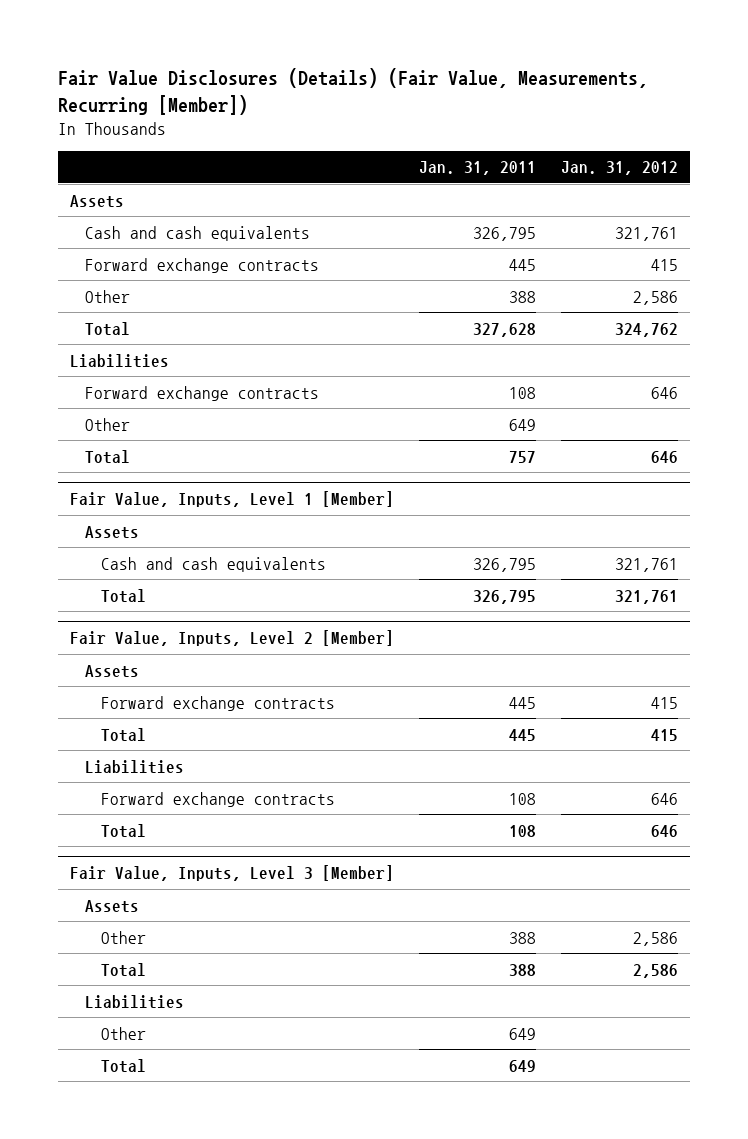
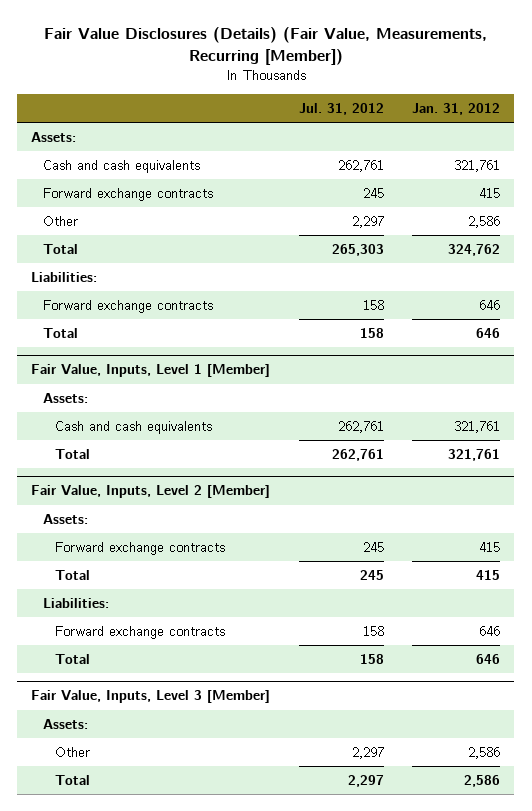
[418,161,536,176] Jan. 31, 2011 -> none
none -> [298,103,384,116] Jul. 31, 2012
[69,194,124,208] Assets -> [31,131,77,142] Assets:
[69,353,169,368] Liabilities -> [31,271,98,282] Liabilities:
[85,417,131,431] Other -> none
[85,525,140,539] Assets -> [43,392,89,403] Assets:
[85,664,140,678] Assets -> [43,513,89,524] Assets:
[85,759,185,774] Liabilities -> [43,597,110,608] Liabilities:
[85,899,140,913] Assets -> [43,718,89,729] Assets:
[85,994,185,1009] Liabilities -> none
[100,1026,146,1040] Other -> none
[100,1058,146,1073] Total -> none

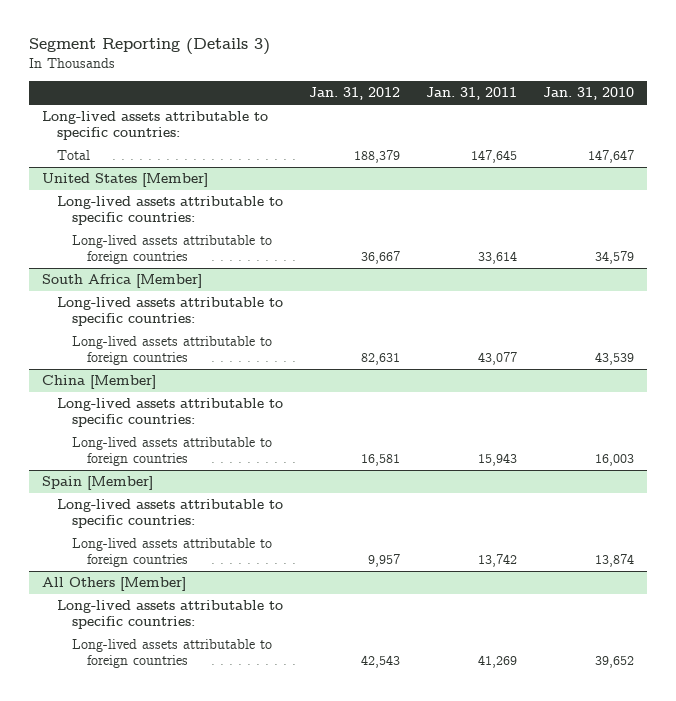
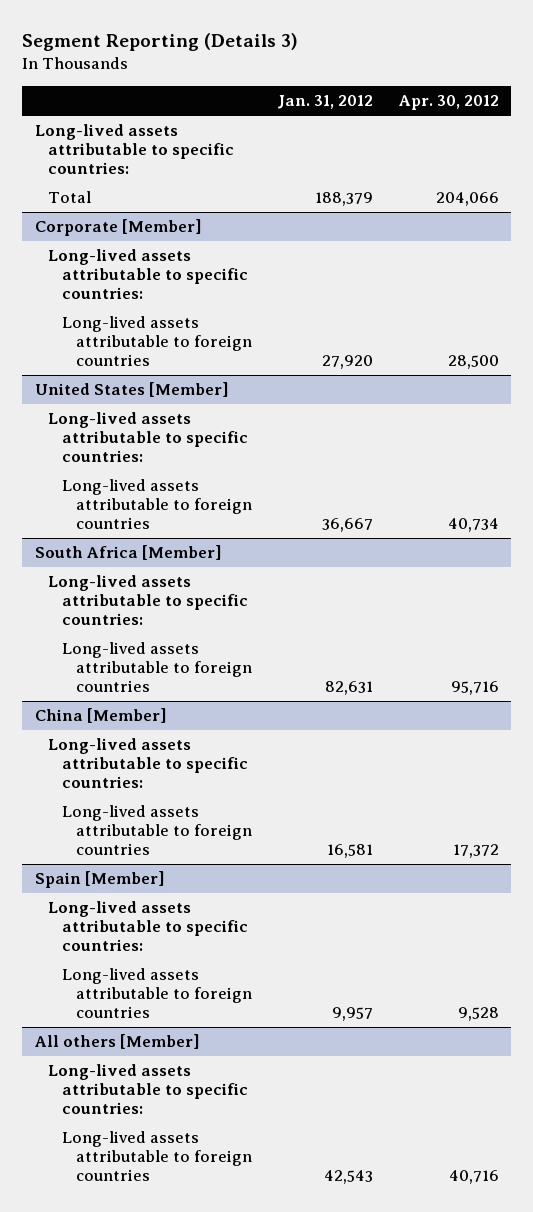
[426,87,518,101] Jan. 31, 2011 -> none
[543,87,635,101] Jan. 31, 2010 -> none
none -> [398,95,499,111] Apr. 30, 2012
none -> [34,219,202,237] Corporate [Member]
none -> [48,249,249,300] Long-lived assets attributable to specific countries:
none -> [62,316,252,367] Long-lived assets attributable to foreign countries
[41,577,186,592] All Others [Member] -> [34,1034,200,1050] All others [Member]

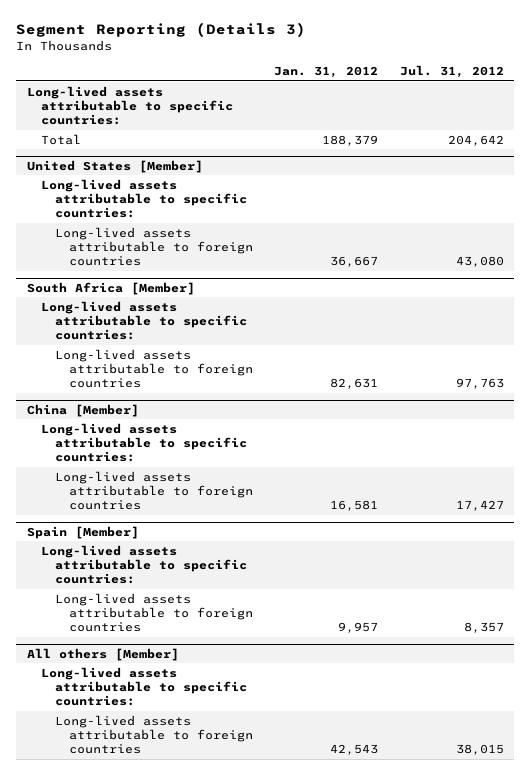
[398,95,499,111] Apr. 30, 2012 -> none
none -> [399,65,504,79] Jul. 31, 2012
[34,219,202,237] Corporate [Member] -> none
[48,249,249,300] Long-lived assets attributable to specific countries: -> none
[62,316,252,367] Long-lived assets attributable to foreign countries -> none

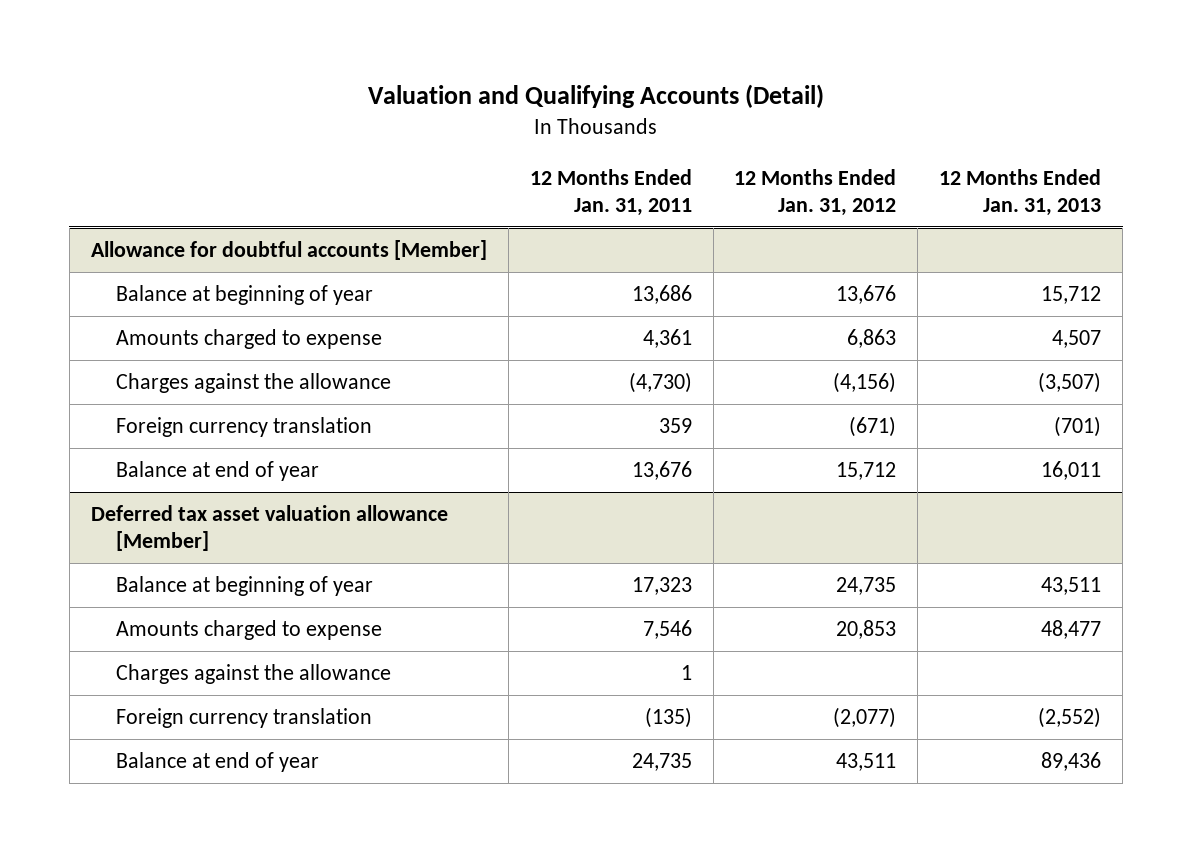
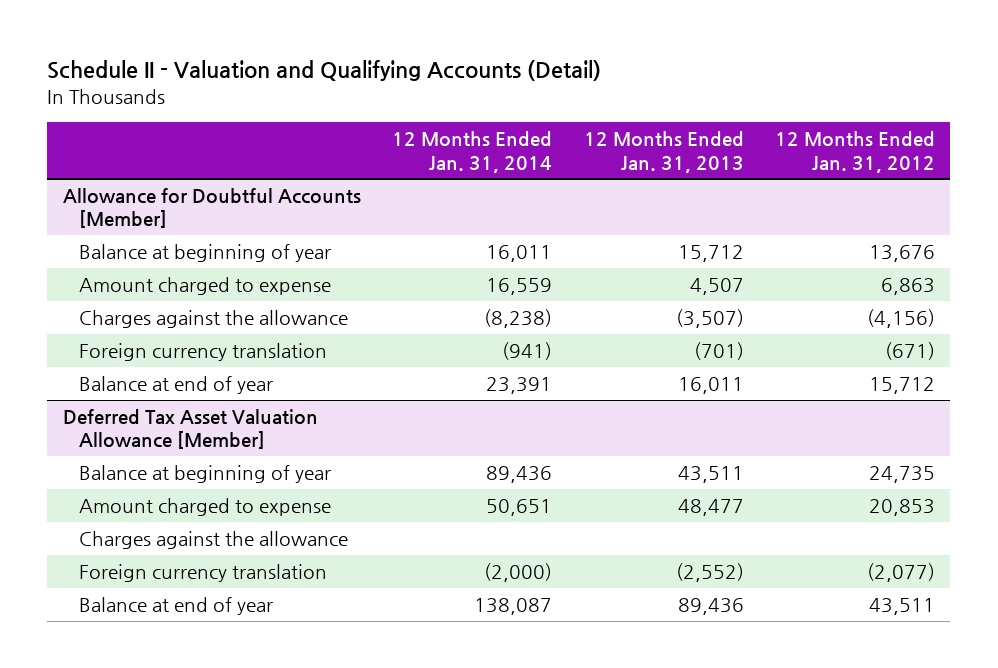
[368,83,825,108] Valuation and Qualifying Accounts (Detail) -> [47,60,602,82] Schedule II - Valuation and Qualifying Accounts (Detail)
[529,168,692,217] 12 Months Ended Jan. 31, 2011 -> none
none -> [392,131,553,173] 12 Months Ended Jan. 31, 2014
[90,240,487,261] Allowance for doubtful accounts [Member] -> [63,188,362,229] Allowance for Doubtful Accounts [Member]
[115,329,382,350] Amounts charged to expense -> [78,277,331,296] Amount charged to expense
[90,505,448,552] Deferred tax asset valuation allowance [Member] -> [63,409,319,450] Deferred Tax Asset Valuation Allowance [Member]
[115,620,382,641] Amounts charged to expense -> [78,498,331,517] Amount charged to expense

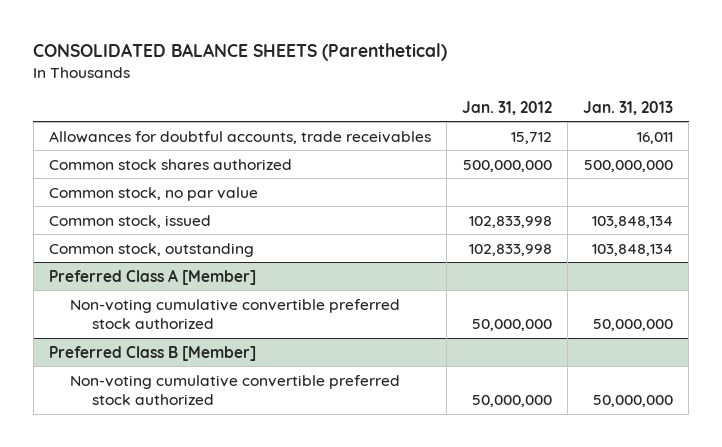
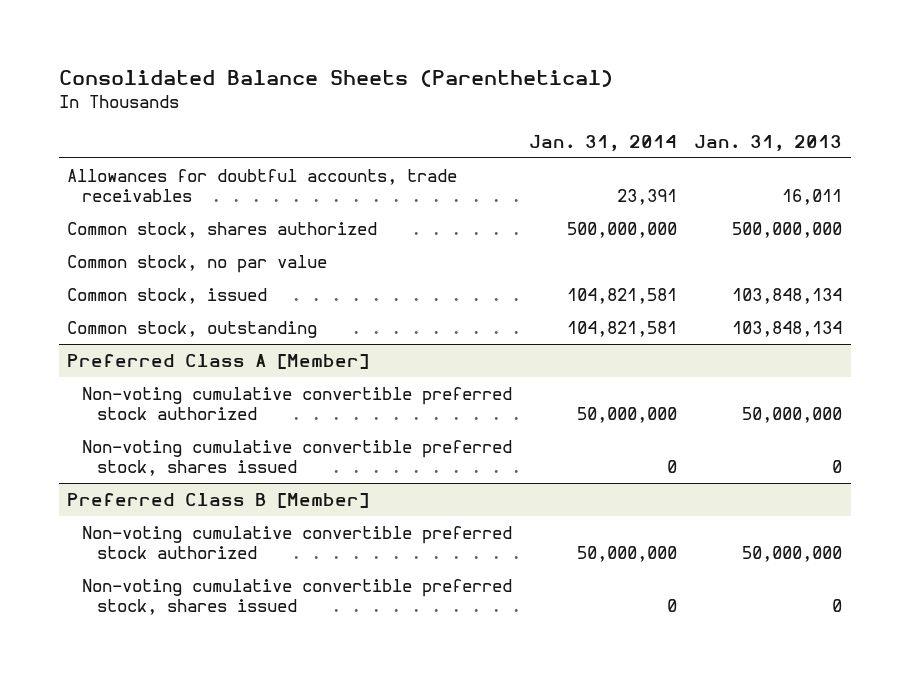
[33,42,448,61] CONSOLIDATED BALANCE SHEETS (Parenthetical) -> [58,70,613,88] Consolidated Balance Sheets (Parenthetical)
[461,100,552,115] Jan. 31, 2012 -> none
none -> [529,134,678,151] Jan. 31, 2014
[48,158,292,170] Common stock shares authorized -> [67,221,378,238] Common stock, shares authorized
none -> [82,439,513,476] Non-voting cumulative convertible preferred stock, shares issued
none -> [82,578,513,615] Non-voting cumulative convertible preferred stock, shares issued

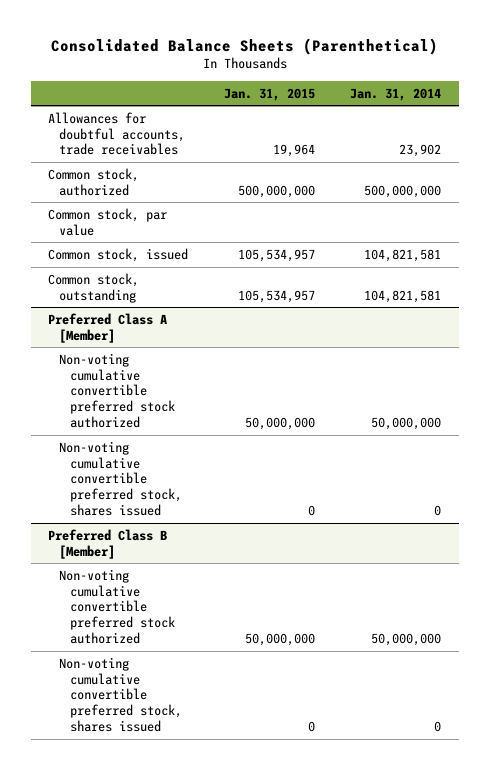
[694,134,843,151] Jan. 31, 2013 -> none
none -> [223,87,315,101] Jan. 31, 2015
[617,188,678,205] 23,391 -> [399,144,442,158] 23,902
[67,221,378,238] Common stock, shares authorized -> [48,167,140,196] Common stock, authorized
[67,254,328,273] Common stock, no par value -> [48,207,168,236] Common stock, par value

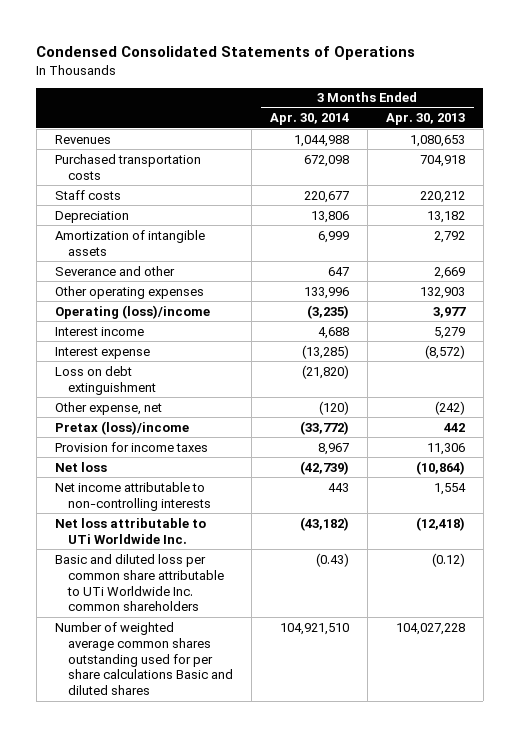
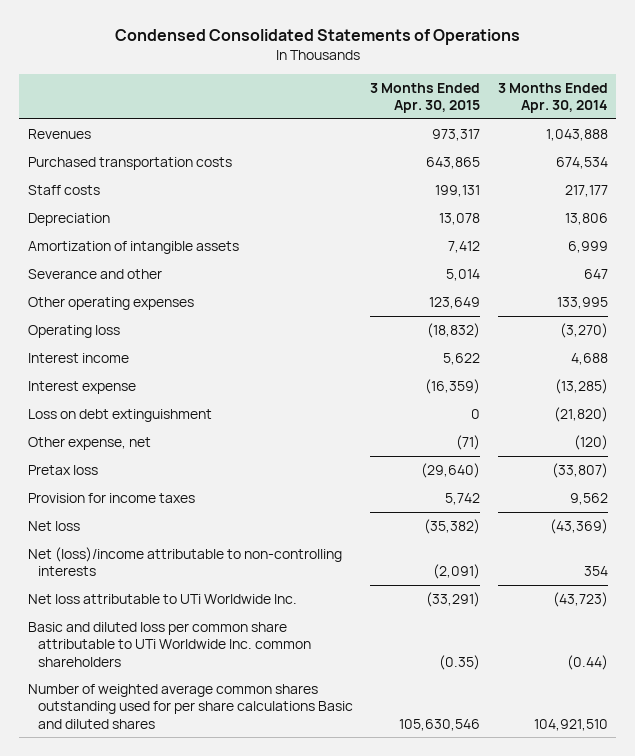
[385,113,465,126] Apr. 30, 2013 -> none
none -> [370,82,481,113] 3 Months Ended Apr. 30, 2015
[293,134,349,147] 1,044,988 -> [545,129,608,142] 1,043,888
[303,154,349,167] 672,098 -> [555,157,608,170] 674,534
[303,190,349,203] 220,677 -> [564,185,608,198] 217,177
[303,286,349,299] 133,996 -> [556,297,608,310] 133,995
[54,304,210,319] Operating (loss)/income -> [27,325,120,339] Operating loss
[306,304,349,319] (3,235) -> [559,323,608,339] (3,270)
[54,420,189,435] Pretax (loss)/income -> [27,465,98,476] Pretax loss
[299,420,349,435] (33,772) -> [551,463,608,479] (33,807)
[317,442,349,455] 8,967 -> [569,493,608,506] 9,562
[299,460,349,475] (42,739) -> [549,519,608,535] (43,369)
[54,481,212,511] Net income attributable to non-controlling interests -> [27,547,342,577] Net (loss)/income attributable to non-controlling interests
[327,482,349,492] 443 -> [583,566,608,577] 354
[299,516,349,531] (43,182) -> [552,592,608,608] (43,723)
[315,552,349,567] (0.43) -> [566,654,608,670] (0.44)

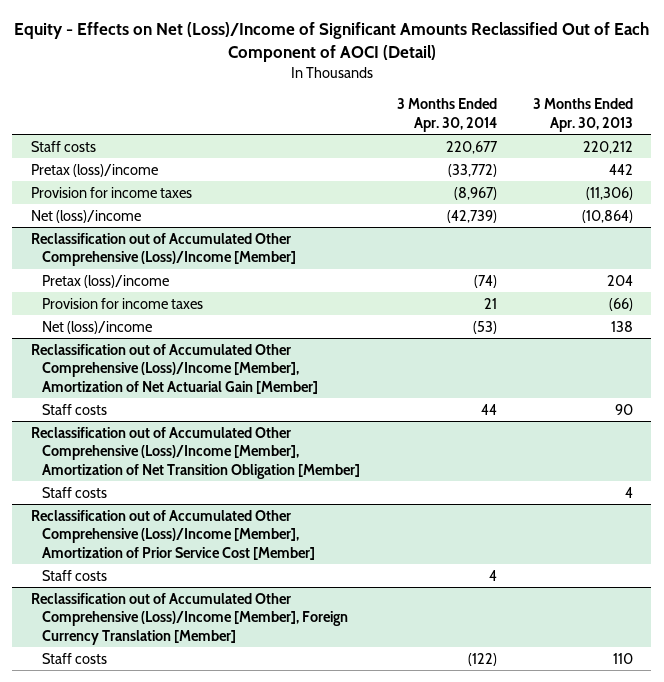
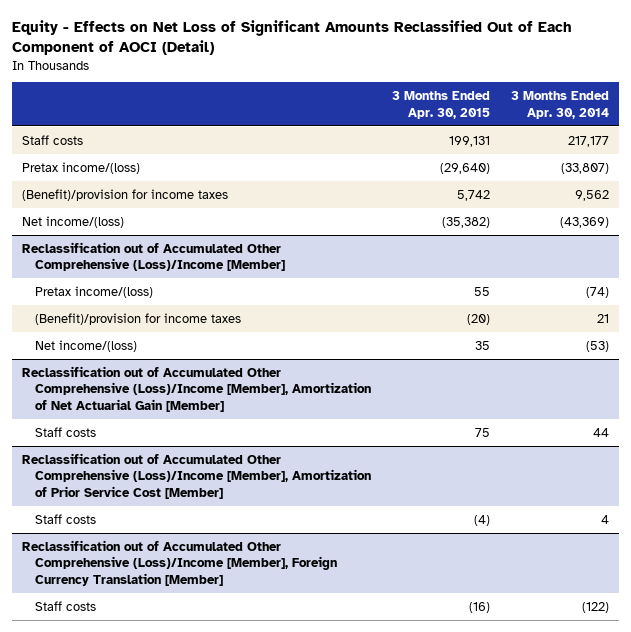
[13,22,649,63] Equity - Effects on Net (Loss)/Income of Significant Amounts Reclassified Out of Each Component of AOCI (Detail) -> [12,20,573,56] Equity - Effects on Net Loss of Significant Amounts Reclassified Out of Each Component of AOCI (Detail)
[533,98,634,132] 3 Months Ended Apr. 30, 2013 -> none
none -> [391,91,490,119] 3 Months Ended Apr. 30, 2015
[445,140,498,154] 220,677 -> [567,135,609,147] 217,177
[30,163,158,177] Pretax (loss)/income -> [22,161,141,174] Pretax income/(loss)
[447,163,497,177] (33,772) -> [560,162,609,174] (33,807)
[30,186,192,198] Provision for income taxes -> [22,188,229,201] (Benefit)/provision for income taxes
[453,186,497,200] (8,967) -> [574,189,609,201] 9,562
[30,209,141,223] Net (loss)/income -> [22,215,125,228] Net income/(loss)
[446,209,497,223] (42,739) -> [559,216,609,228] (43,369)
[42,274,170,288] Pretax (loss)/income -> [35,285,154,298] Pretax income/(loss)
[42,297,204,309] Provision for income taxes -> [35,312,242,325] (Benefit)/provision for income taxes
[42,320,153,334] Net (loss)/income -> [35,339,138,352] Net income/(loss)
[30,426,361,479] Reclassification out of Accumulated Other Comprehensive (Loss)/Income [Member], Amortization of Net Transition Obligation [Member] -> none
[42,486,108,498] Staff costs -> none

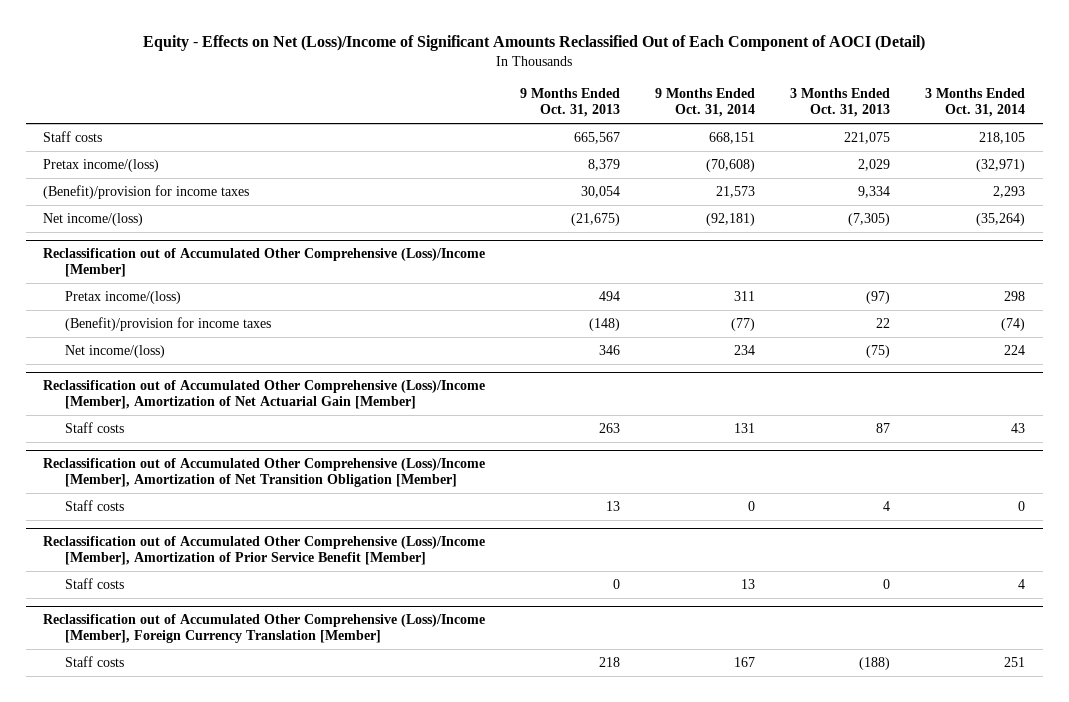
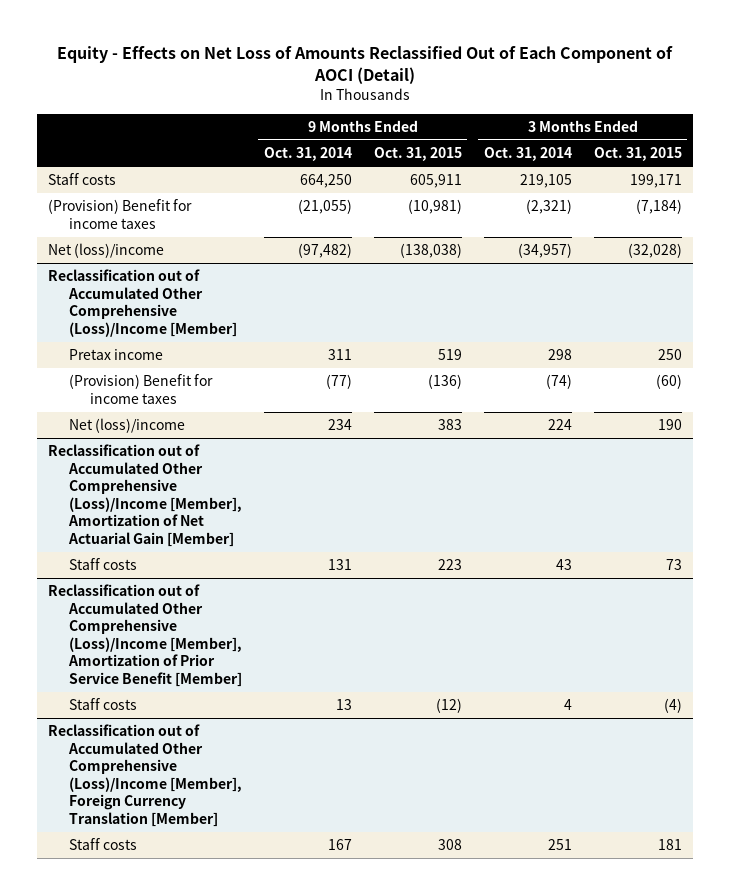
[143,35,926,52] Equity - Effects on Net (Loss)/Income of Significant Amounts Reclassified Out of Each Component of AOCI (Detail) -> [57,45,674,84] Equity - Effects on Net Loss of Amounts Reclassified Out of Each Component of AOCI (Detail)
[520,88,621,118] 9 Months Ended Oct. 31, 2013 -> none
[790,88,891,118] 3 Months Ended Oct. 31, 2013 -> none
none -> [373,147,462,162] Oct. 31, 2015
none -> [593,147,682,162] Oct. 31, 2015
[43,158,160,172] Pretax income/(loss) -> none
[709,131,756,144] 668,151 -> [299,174,352,189] 664,250
[979,131,1026,144] 218,105 -> [519,174,572,189] 219,105
[43,184,250,199] (Benefit)/provision for income taxes -> [48,199,193,229] (Provision) Benefit for income taxes
[716,185,756,198] 21,573 -> [297,199,352,215] (21,055)
[993,185,1026,198] 2,293 -> [525,199,572,215] (2,321)
[43,212,144,226] Net income/(loss) -> [48,243,165,259] Net (loss)/income
[706,212,756,226] (92,181) -> [297,243,352,259] (97,482)
[976,212,1026,226] (35,264) -> [517,243,572,259] (34,957)
[65,290,182,304] Pretax income/(loss) -> [69,349,164,361] Pretax income
[65,316,272,331] (Benefit)/provision for income taxes -> [69,374,214,404] (Provision) Benefit for income taxes
[65,344,166,358] Net income/(loss) -> [69,418,186,434] Net (loss)/income
[43,458,486,488] Reclassification out of Accumulated Other Comprehensive (Loss)/Income [Member], Amortization of Net Transition Obligation [Member] -> none
[65,499,125,511] Staff costs -> none

